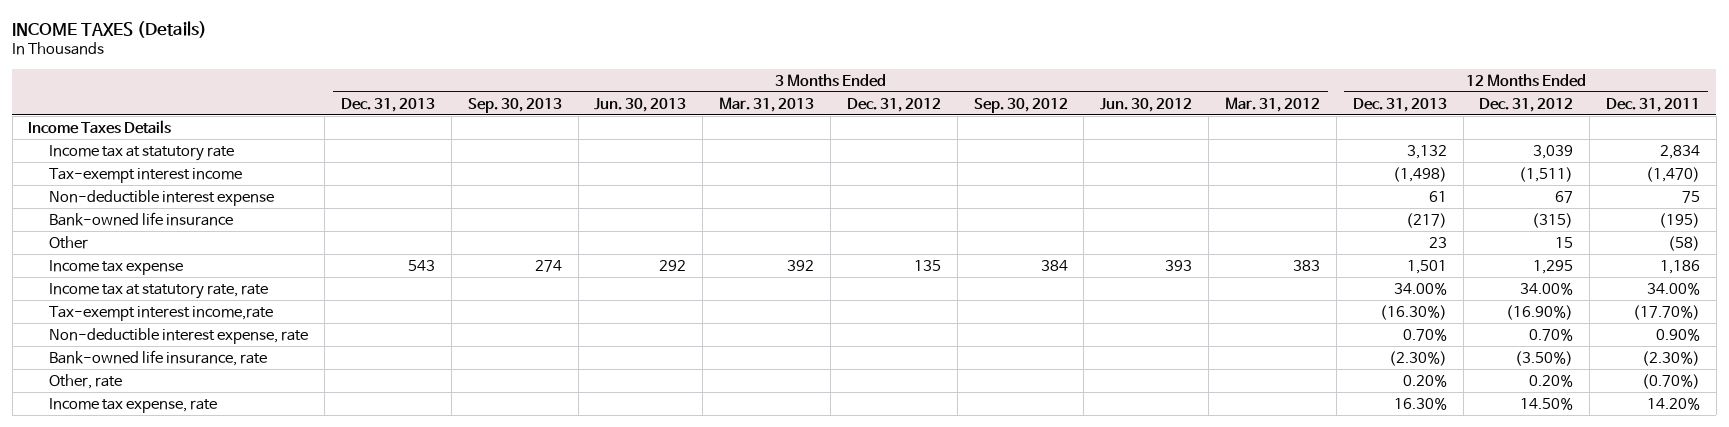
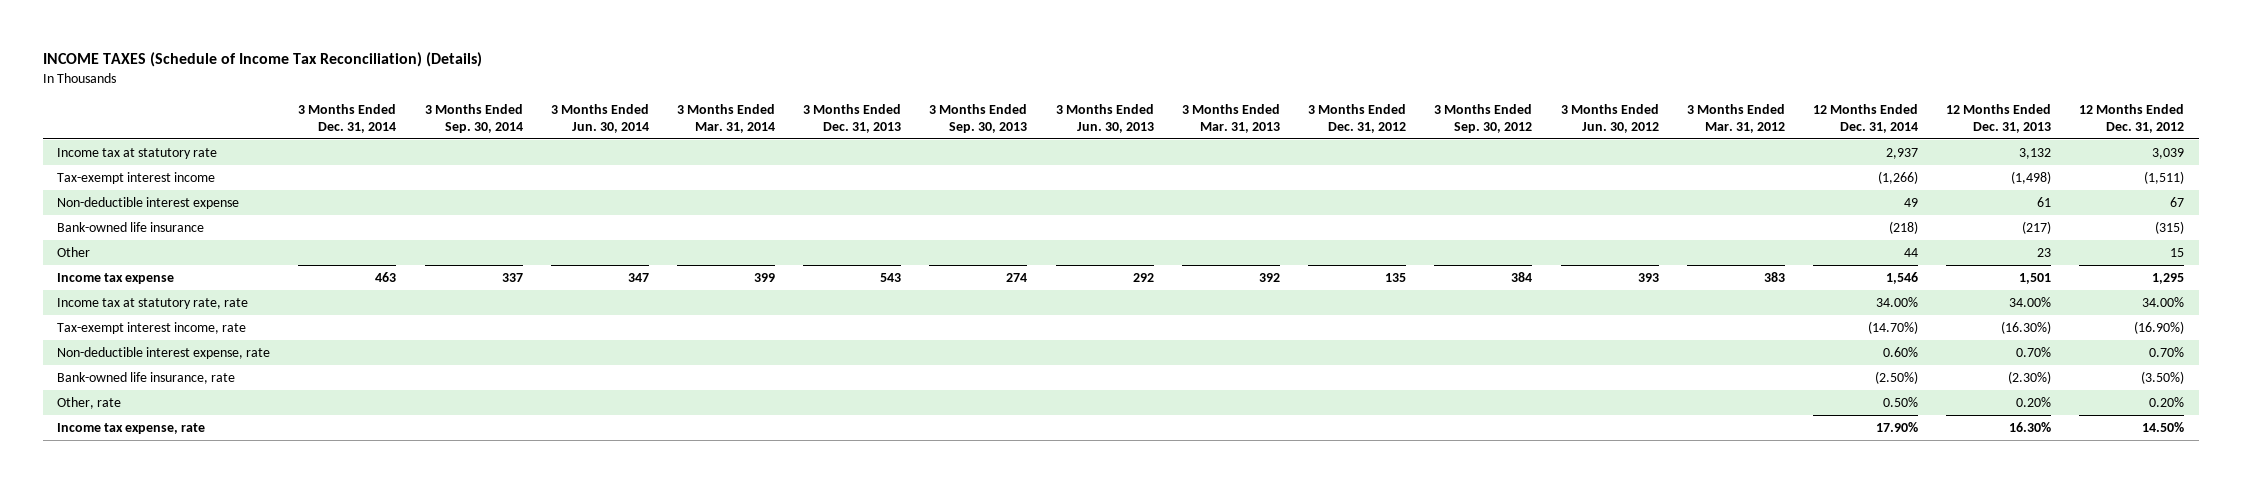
[12,20,208,38] INCOME TAXES (Details) -> [42,52,482,68] INCOME TAXES (Schedule of Income Tax Reconciliation) (Details)
[1606,97,1701,112] Dec. 31, 2011 -> none
none -> [298,103,397,133] 3 Months Ended Dec. 31, 2014
none -> [424,103,523,133] 3 Months Ended Sep. 30, 2014
none -> [550,103,649,133] 3 Months Ended Jun. 30, 2014
none -> [676,103,775,133] 3 Months Ended Mar. 31, 2014
none -> [1812,103,1918,133] 12 Months Ended Dec. 31, 2014
[28,119,172,134] Income Taxes Details -> none
[49,305,274,321] Tax-exempt interest income,rate -> [57,322,247,335] Tax-exempt interest income, rate

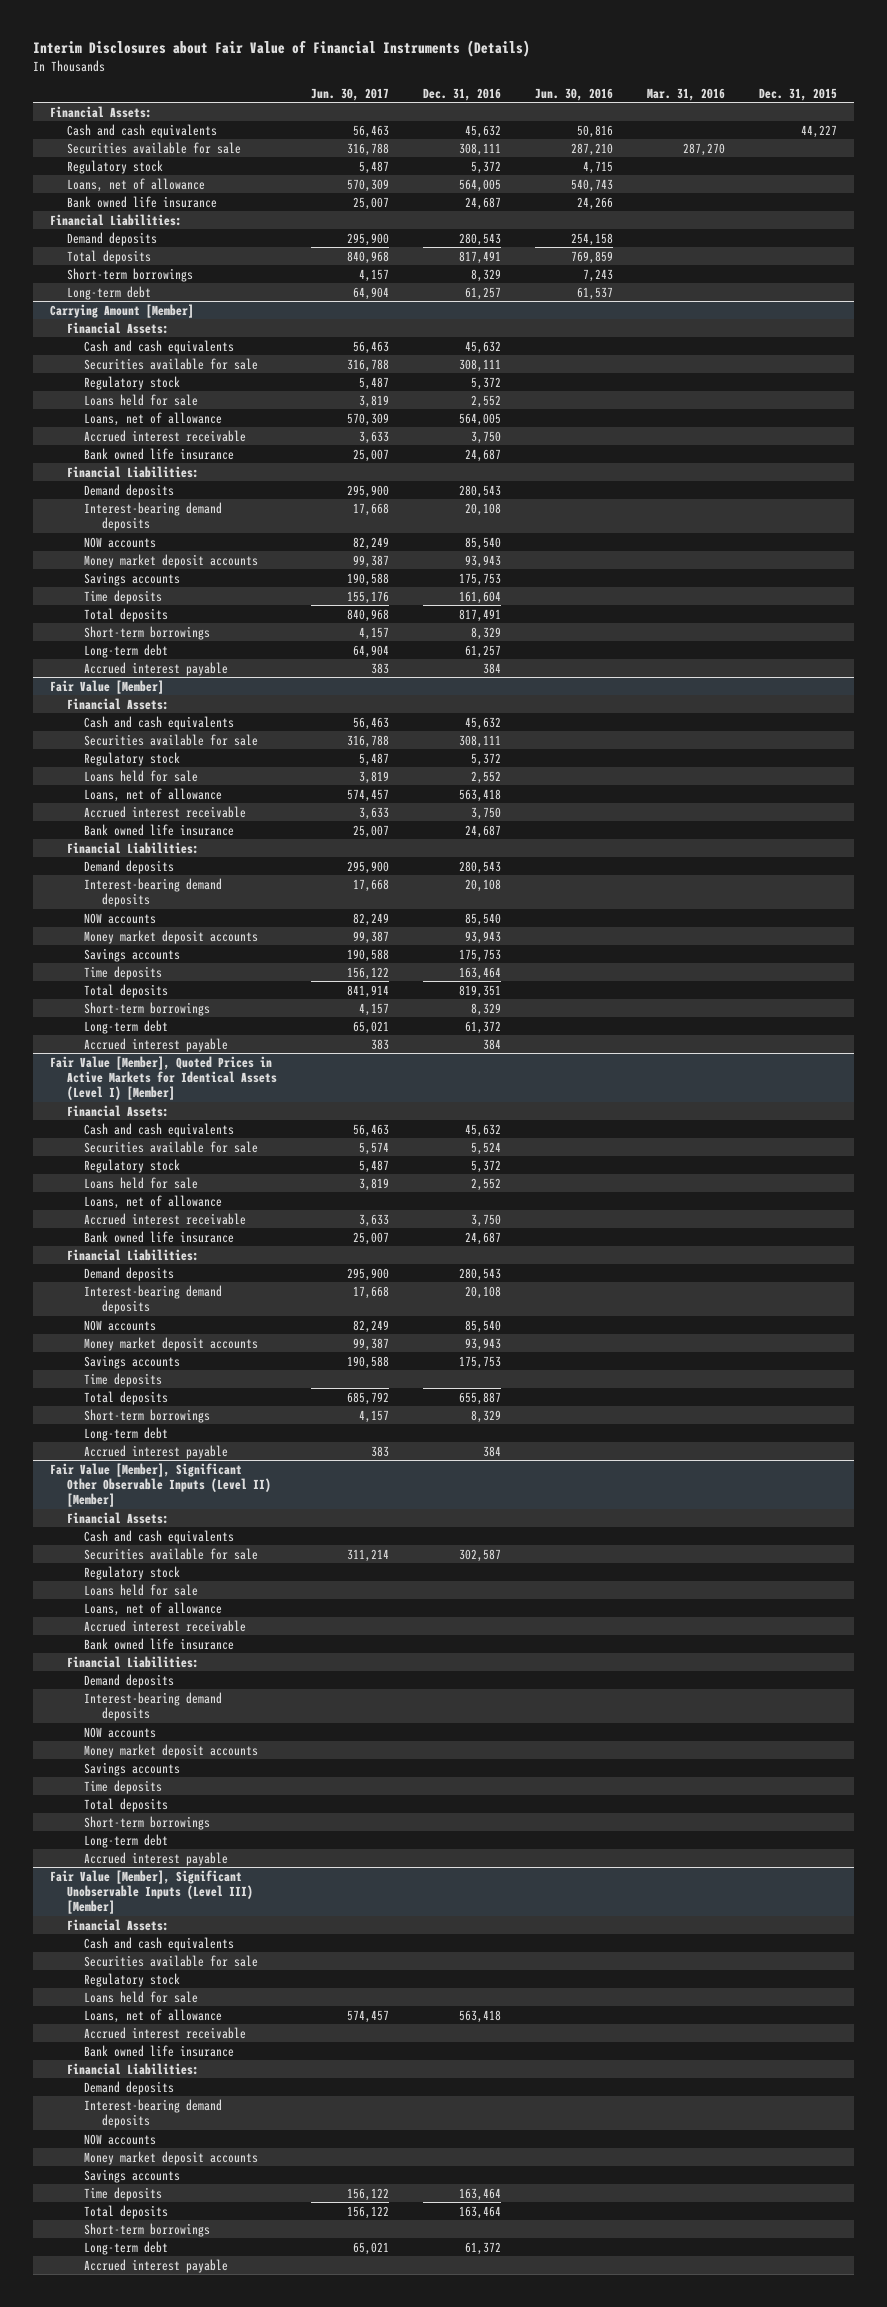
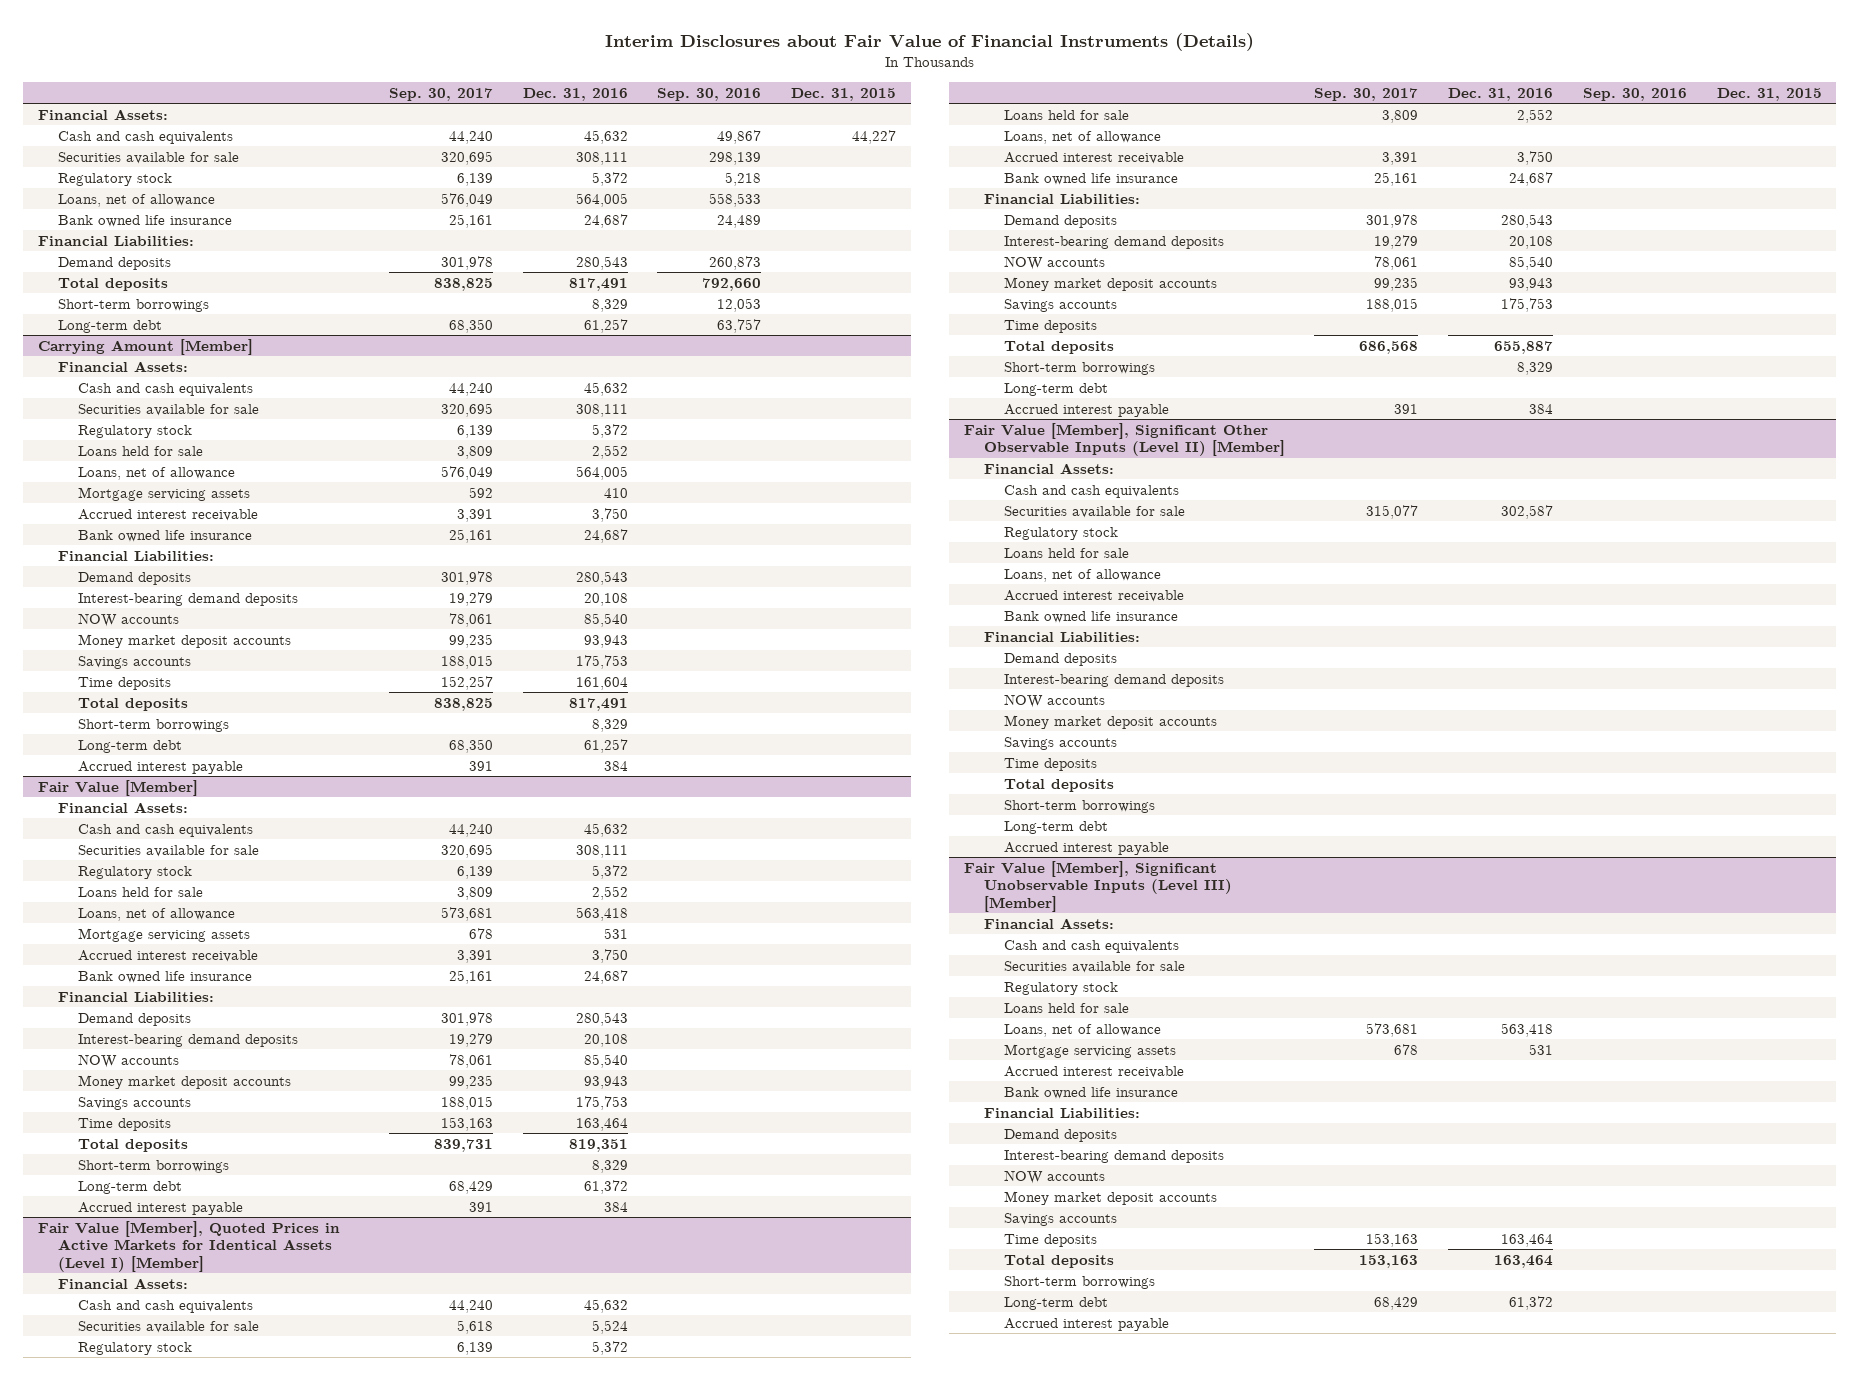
[311,87,390,101] Jun. 30, 2017 -> none
[535,87,614,101] Jun. 30, 2016 -> none
[647,87,726,101] Mar. 31, 2016 -> none
none -> [388,87,493,101] Sep. 30, 2017
none -> [657,87,762,101] Sep. 30, 2016
none -> [78,486,251,501] Mortgage servicing assets
none -> [78,927,251,942] Mortgage servicing assets
none -> [1003,1043,1176,1058] Mortgage servicing assets

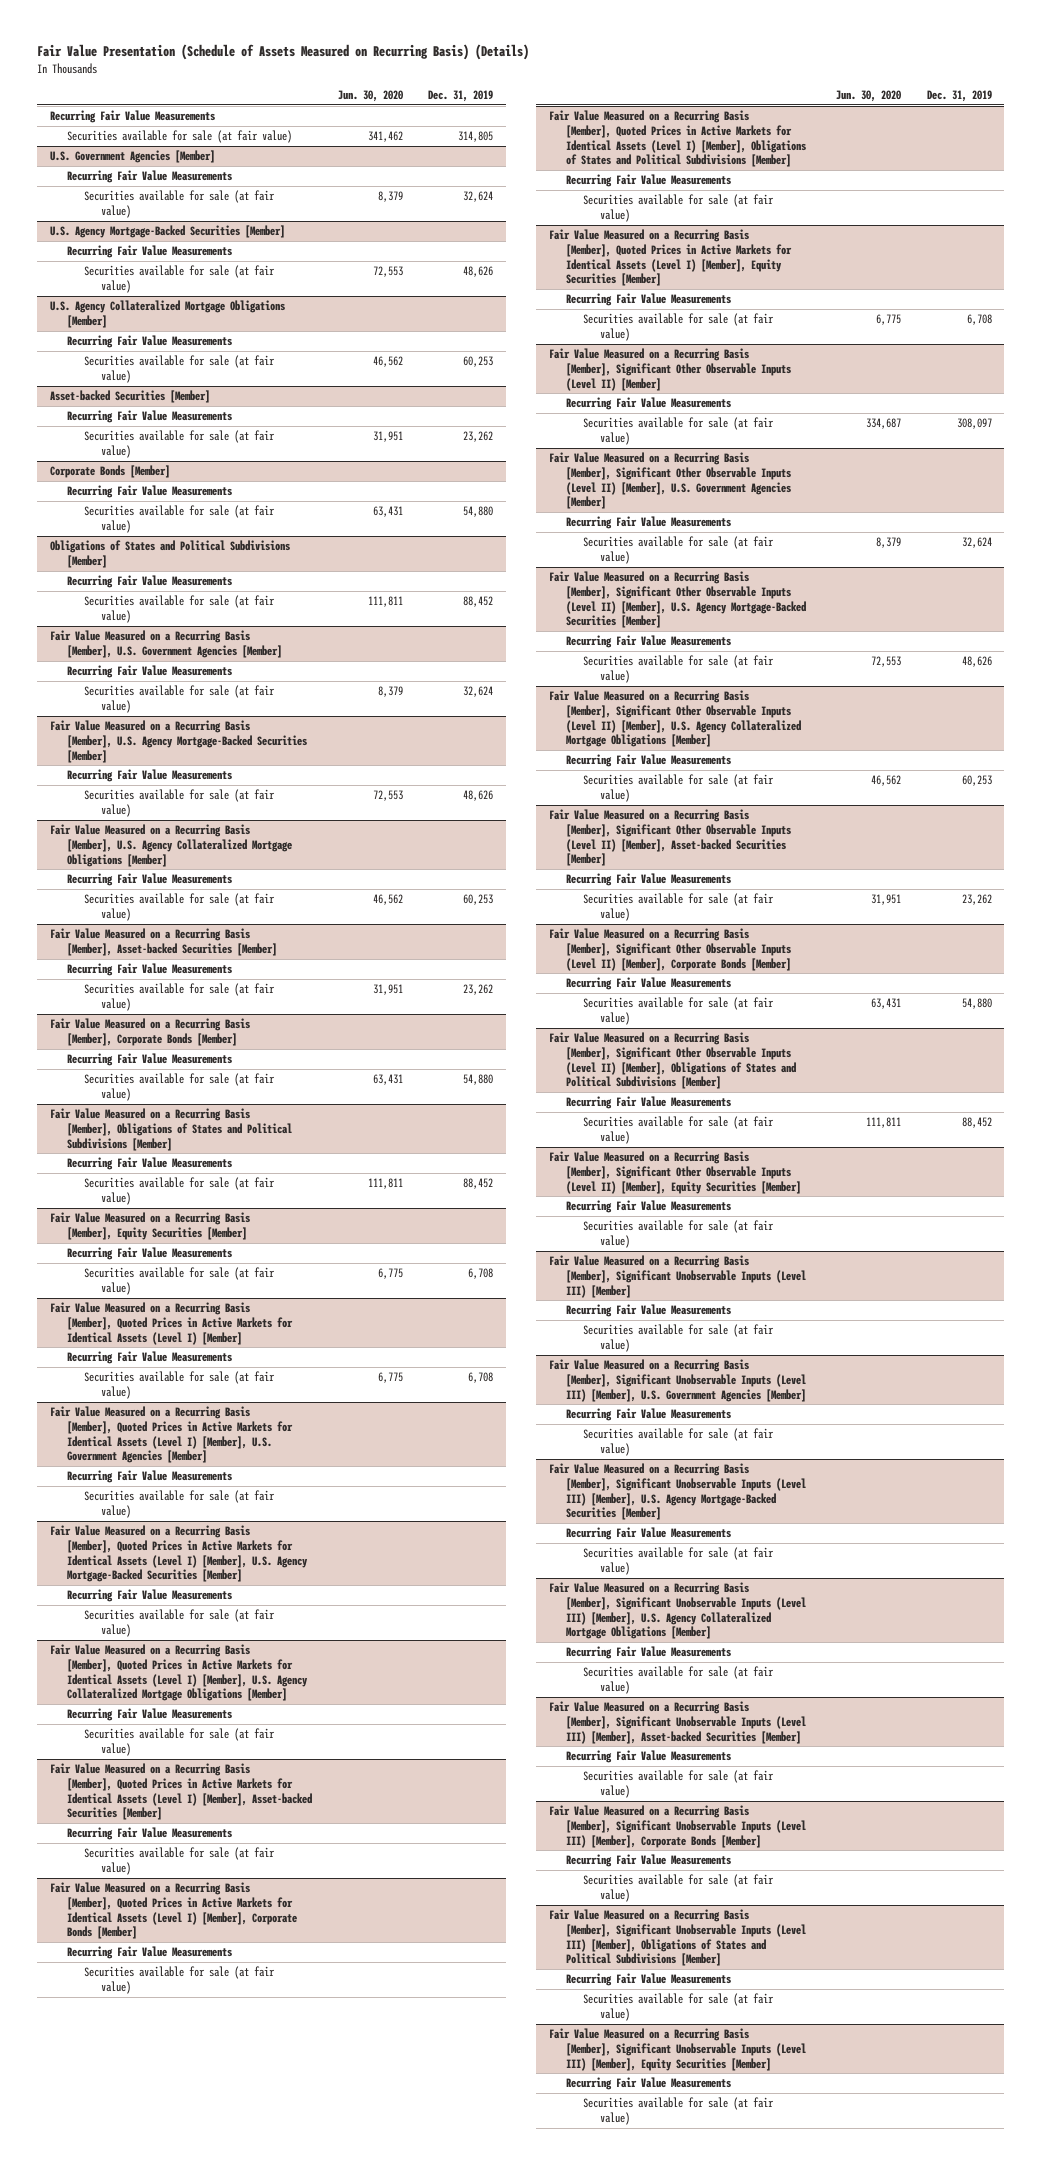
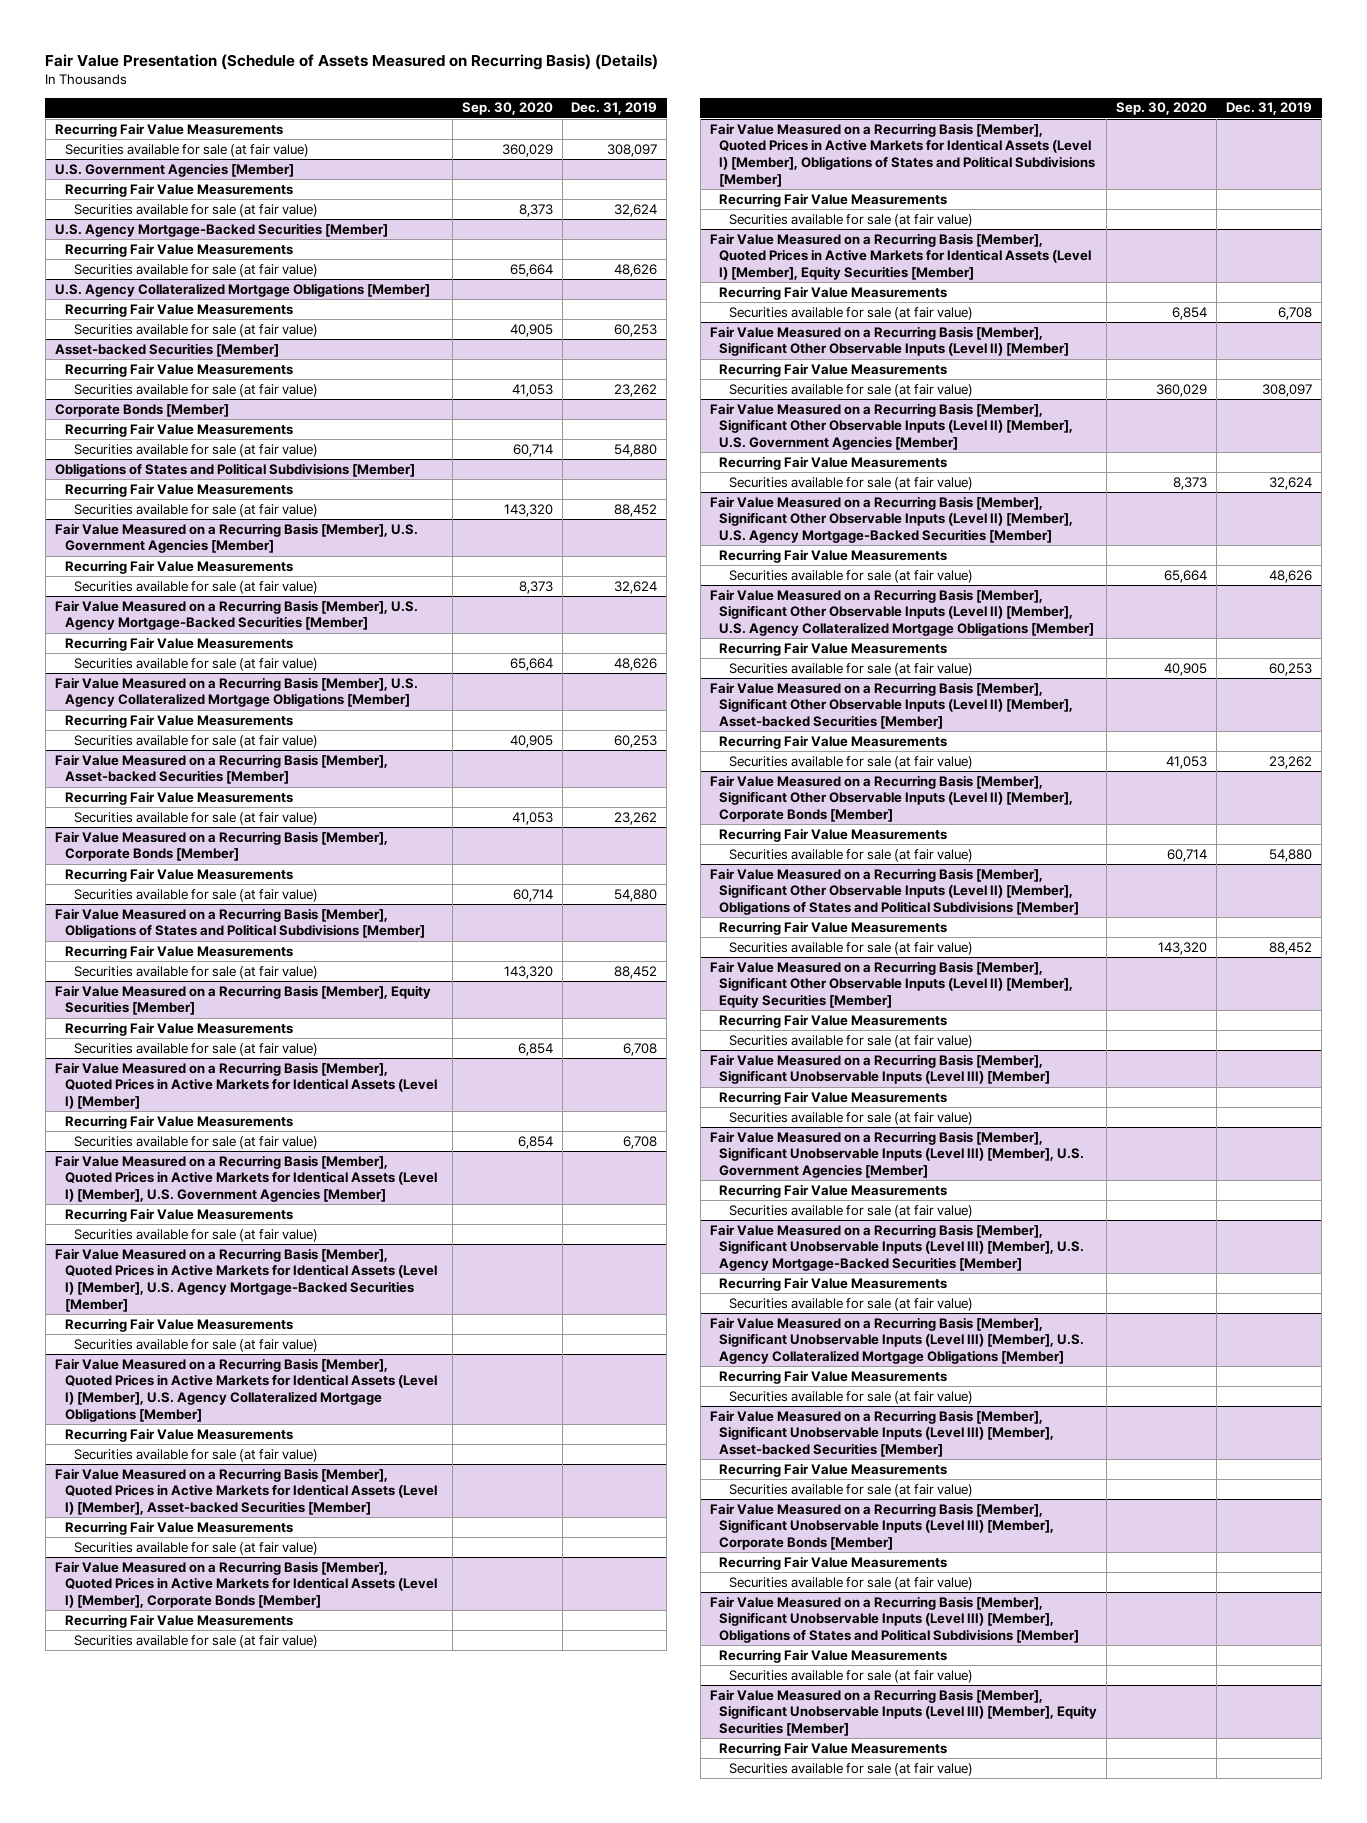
[337,90,403,103] Jun. 30, 2020 -> none
none -> [461,102,553,116] Sep. 30, 2020
[457,131,493,143] 314,805 -> [607,143,658,157] 308,097

